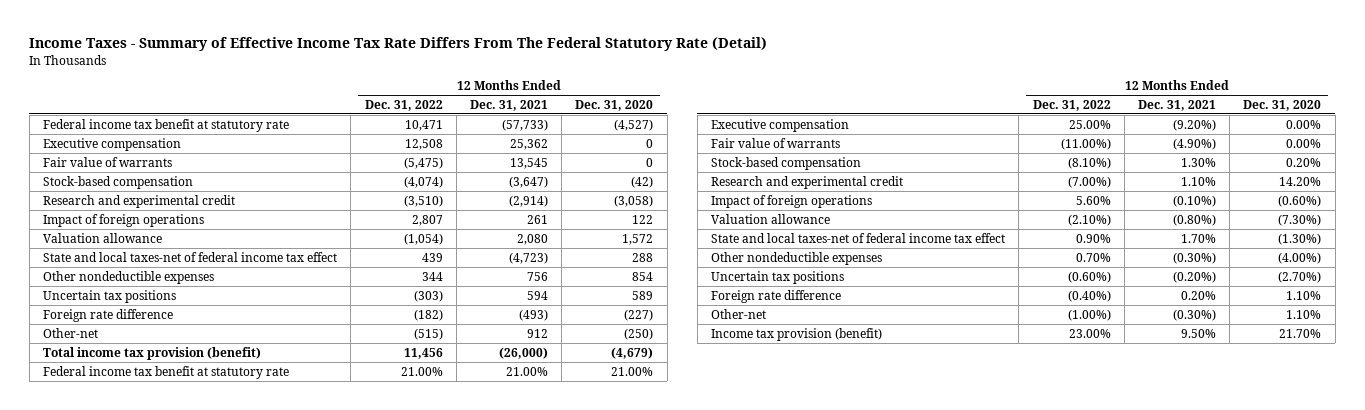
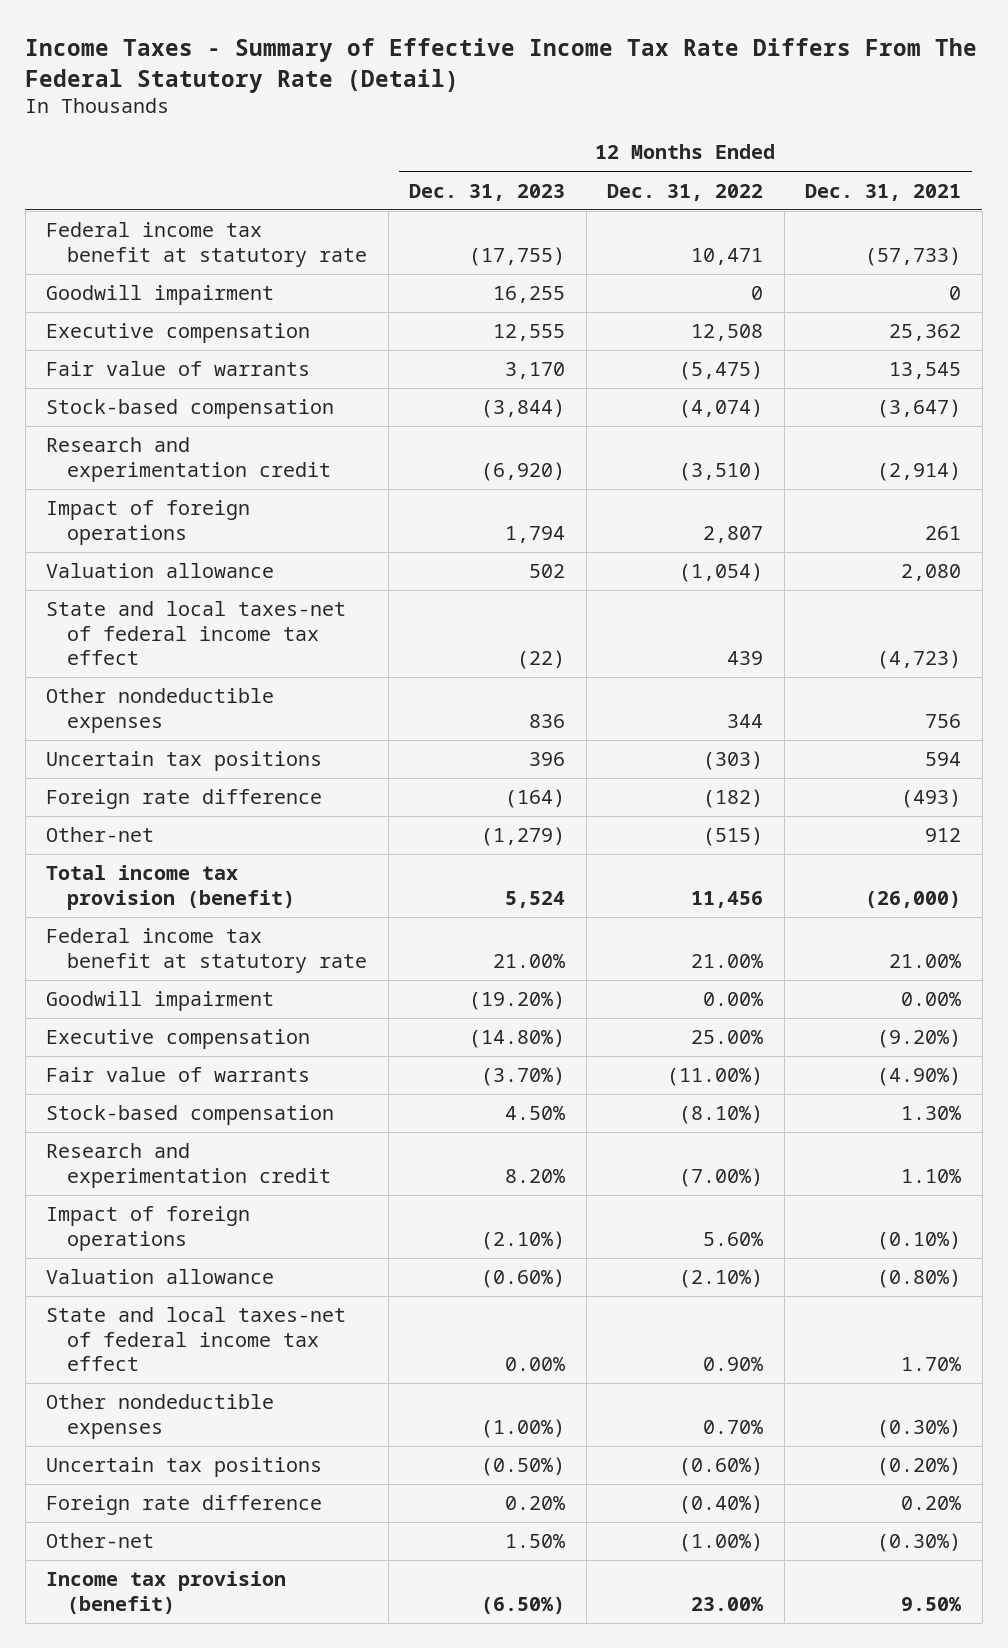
[575,99,654,111] Dec. 31, 2020 -> none
none -> [409,183,566,201] Dec. 31, 2023
none -> [46,285,275,306] Goodwill impairment
[43,194,236,208] Research and experimental credit -> [46,437,332,482] Research and experimentation credit
none -> [46,991,275,1012] Goodwill impairment
[711,175,904,189] Research and experimental credit -> [46,1143,332,1188] Research and experimentation credit

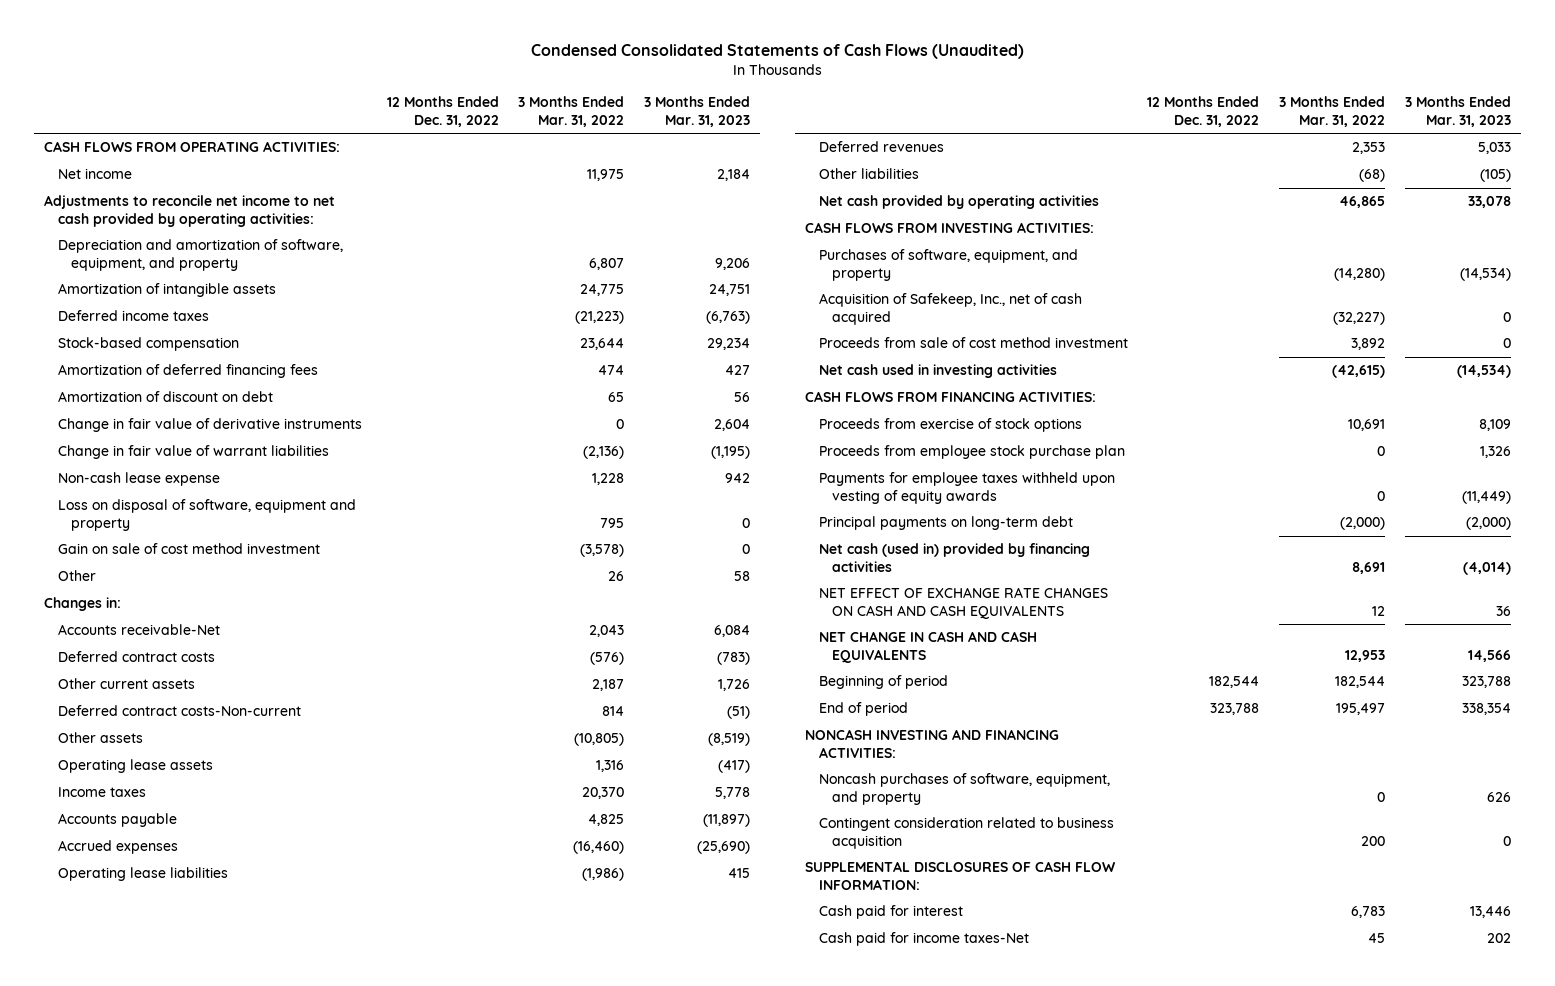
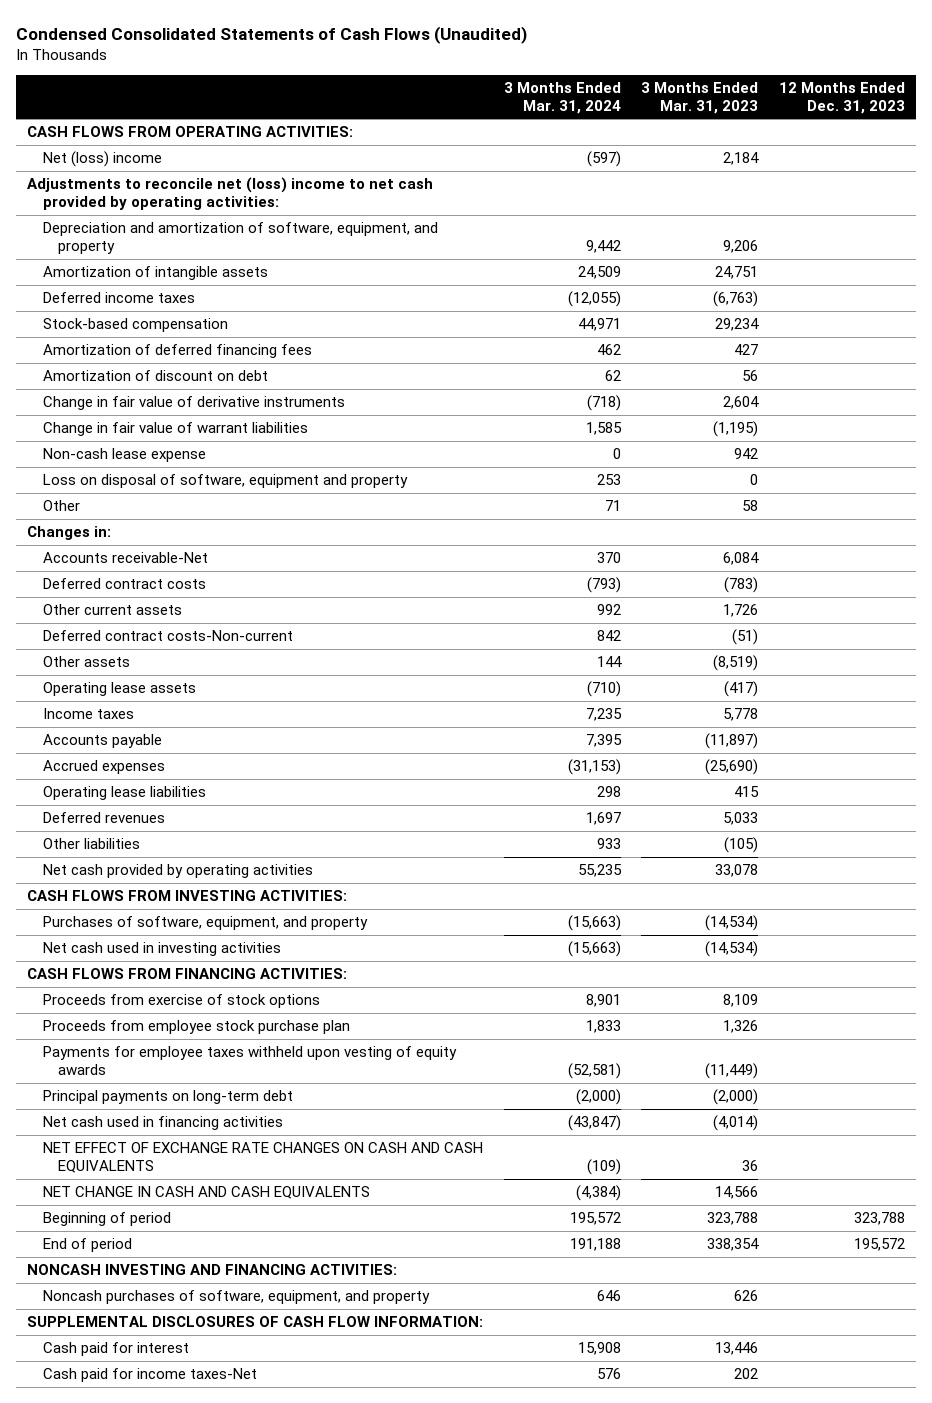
[386,96,499,127] 12 Months Ended Dec. 31, 2022 -> none
[518,96,625,127] 3 Months Ended Mar. 31, 2022 -> none
none -> [503,81,621,114] 3 Months Ended Mar. 31, 2024
none -> [779,81,906,114] 12 Months Ended Dec. 31, 2023
[57,168,132,180] Net income -> [42,151,162,168] Net (loss) income
[44,195,336,227] Adjustments to reconcile net income to net cash provided by operating activities: -> [26,177,433,211] Adjustments to reconcile net (loss) income to net cash provided by operating activities:
[57,543,320,555] Gain on sale of cost method investment -> none
[818,293,1082,325] Acquisition of Safekeep, Inc., net of cash acquired -> none
[818,337,1128,349] Proceeds from sale of cost method investment -> none
[818,543,1090,572] Net cash (used in) provided by financing activities -> [42,1116,283,1131] Net cash used in financing activities
[818,817,1114,849] Contingent consideration related to business acquisition -> none

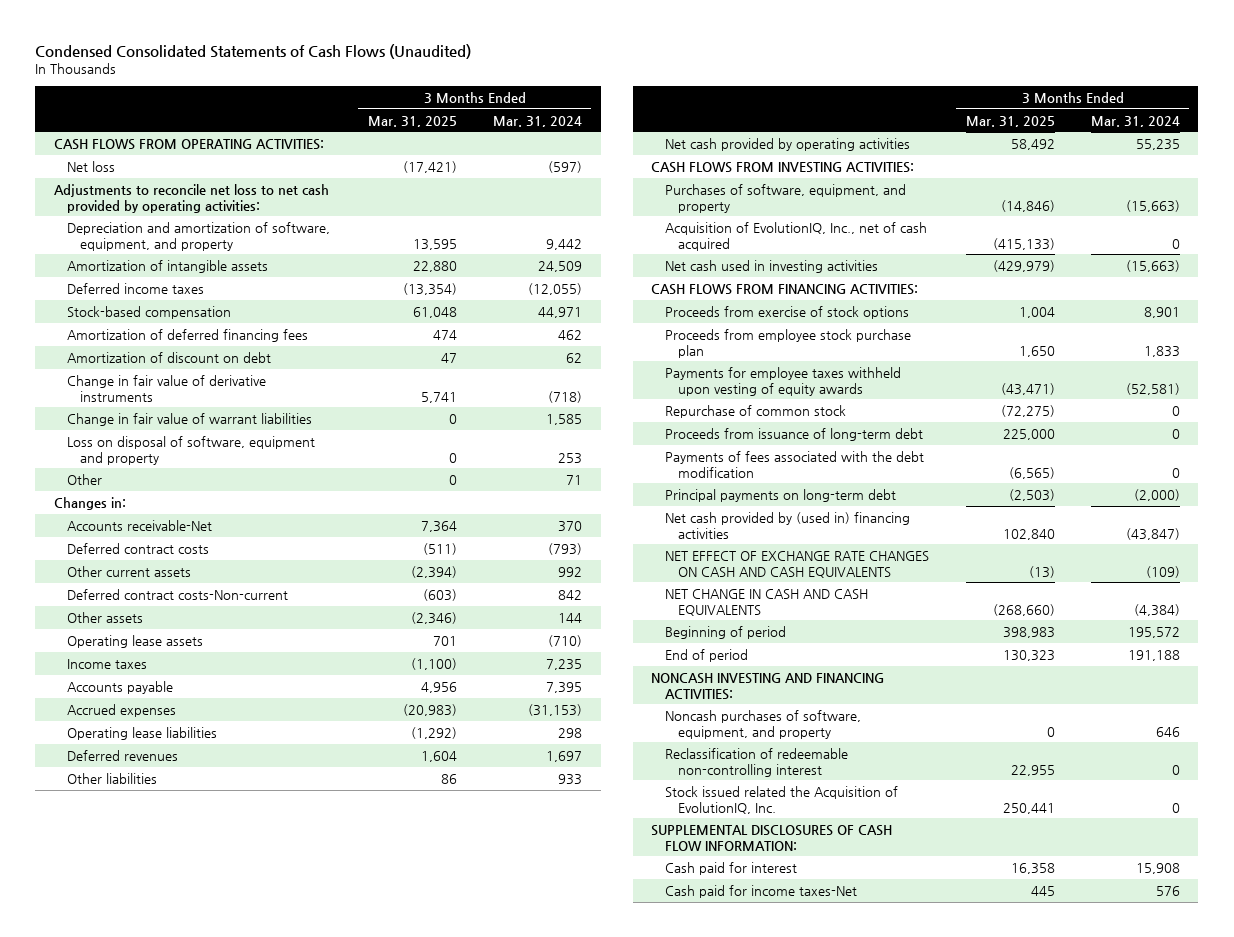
[641,81,759,114] 3 Months Ended Mar. 31, 2023 -> none
[779,81,906,114] 12 Months Ended Dec. 31, 2023 -> none
none -> [367,115,457,127] Mar. 31, 2025
[42,151,162,168] Net (loss) income -> [67,160,116,172] Net loss
[26,177,433,211] Adjustments to reconcile net (loss) income to net cash provided by operating activities: -> [53,183,329,213] Adjustments to reconcile net loss to net cash provided by operating activities:
[42,448,206,463] Non-cash lease expense -> none
none -> [664,221,927,251] Acquisition of EvolutionIQ, Inc., net of cash acquired
none -> [664,404,846,418] Repurchase of common stock
none -> [664,427,923,441] Proceeds from issuance of long-term debt
none -> [664,450,924,478] Payments of fees associated with the debt modification
[42,1116,283,1131] Net cash used in financing activities -> [664,511,910,539] Net cash provided by (used in) financing activities
none -> [664,747,848,777] Reclassification of redeemable non-controlling interest
none -> [664,785,898,814] Stock issued related the Acquisition of EvolutionIQ, Inc.

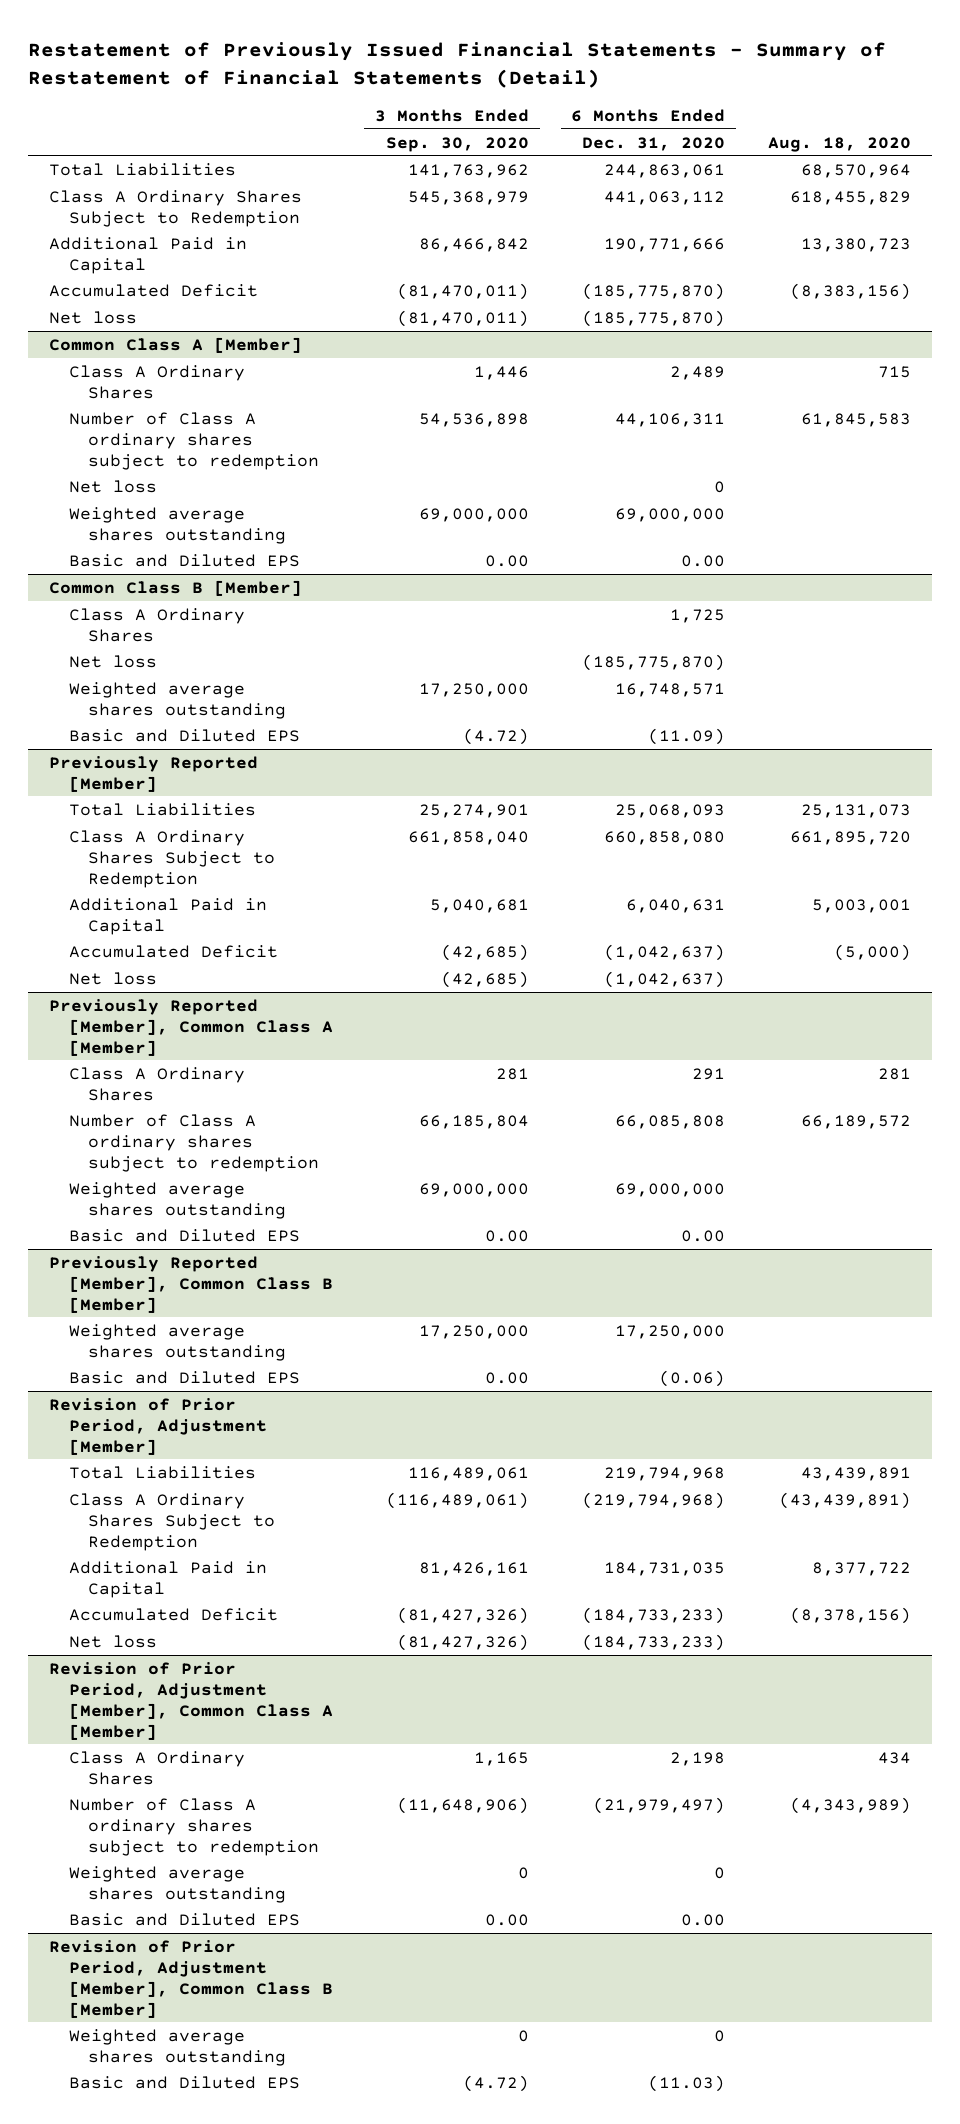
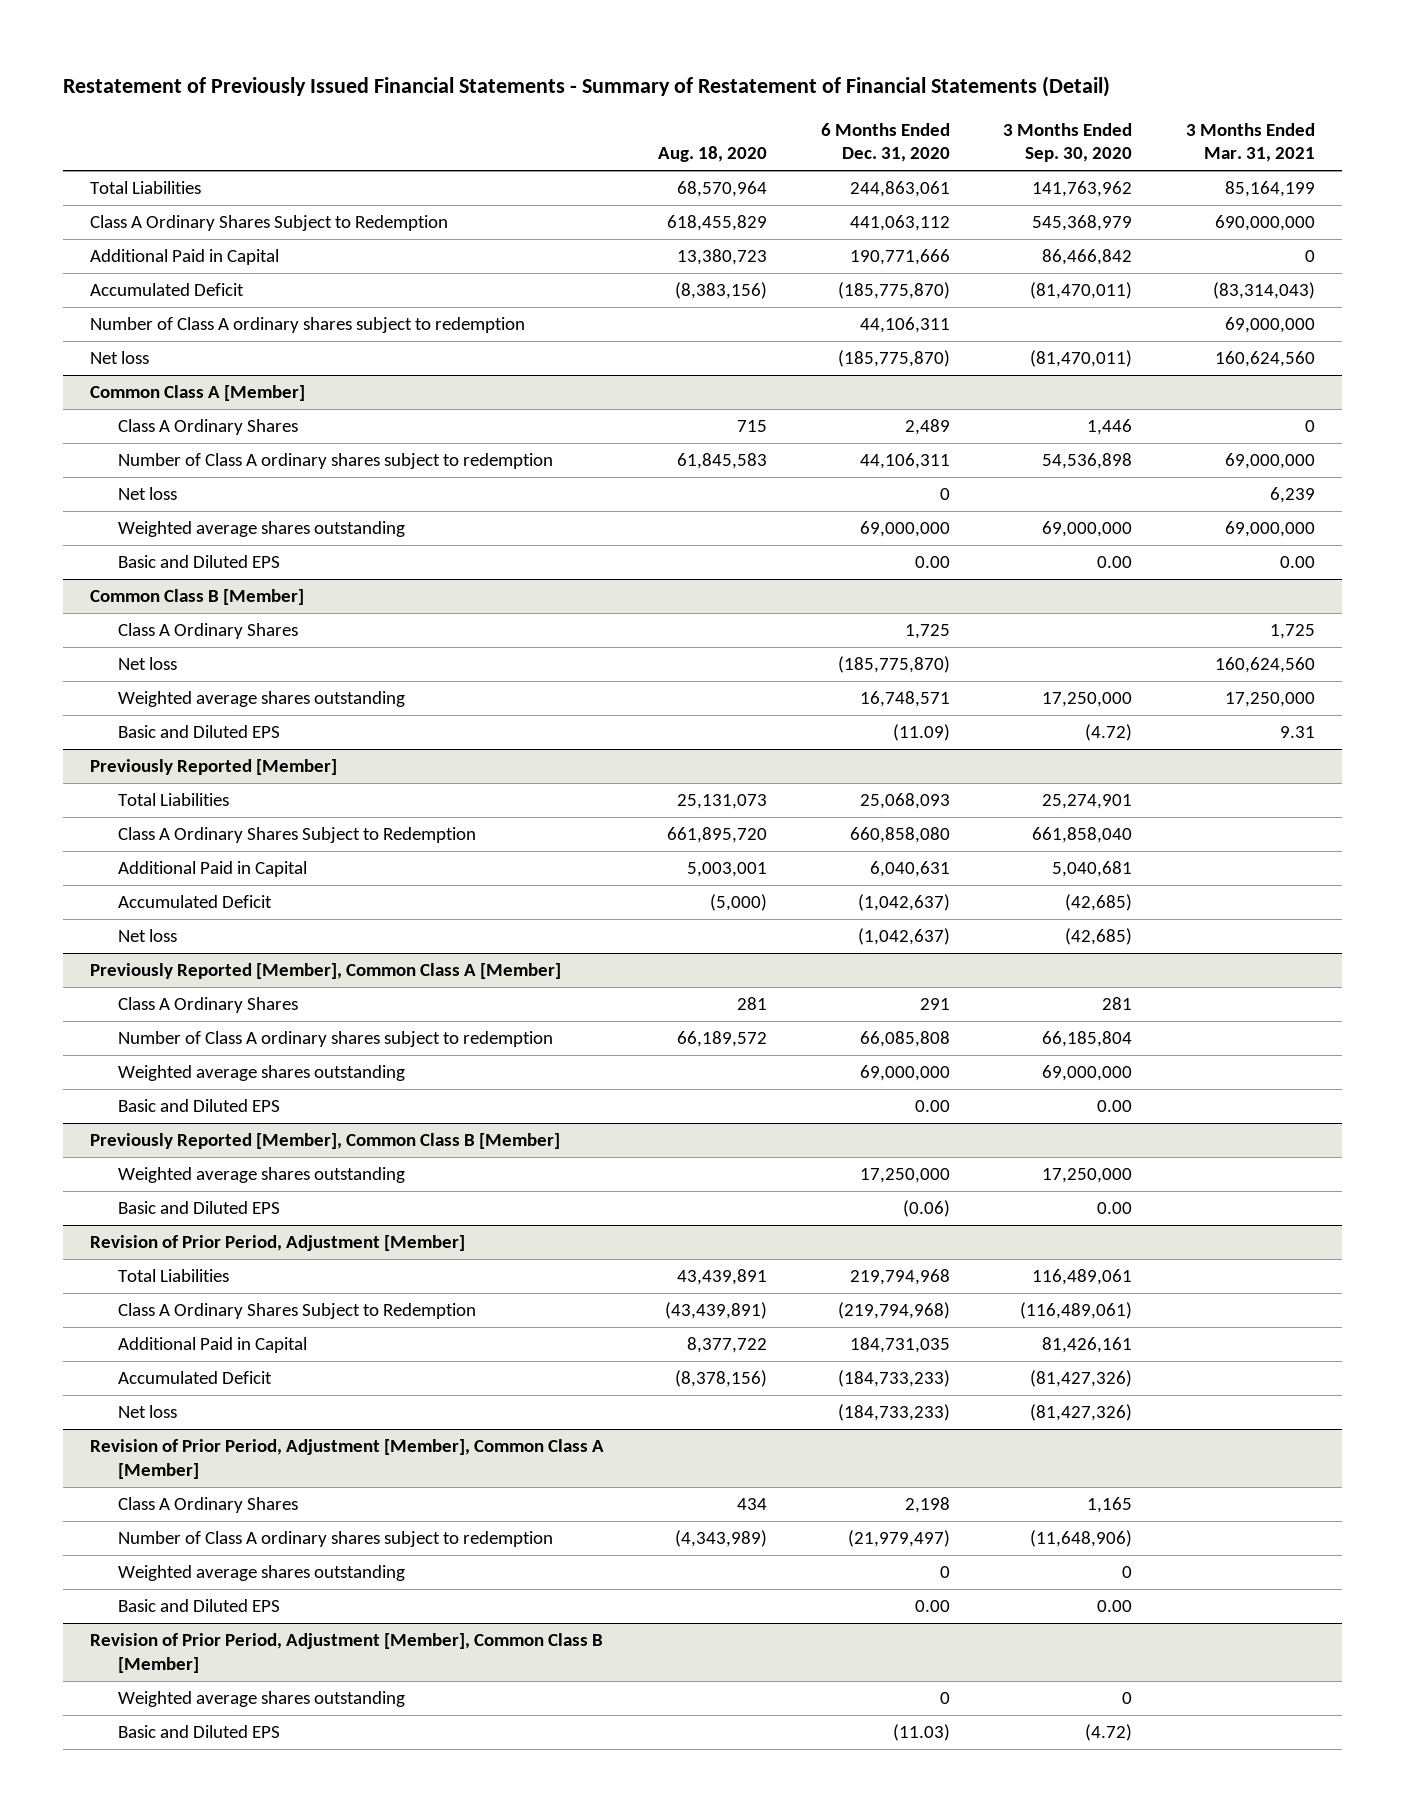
none -> [1186,122,1316,163] 3 Months Ended Mar. 31, 2021
none -> [90,317,526,334] Number of Class A ordinary shares subject to redemption

